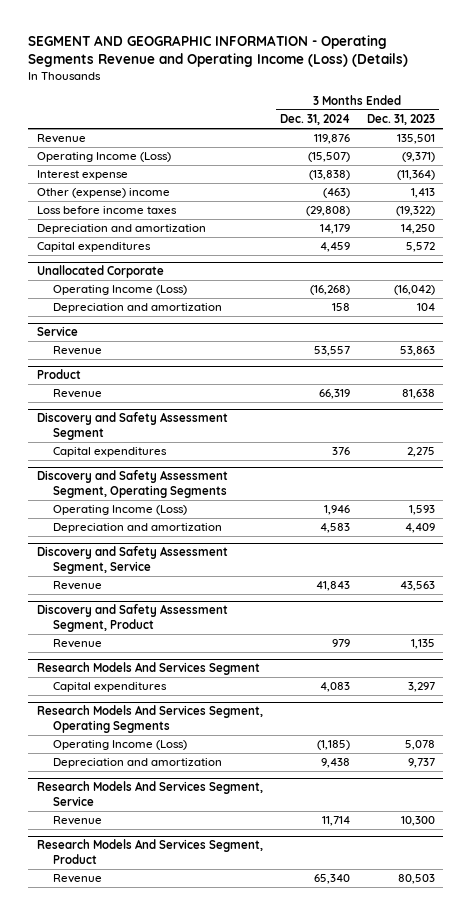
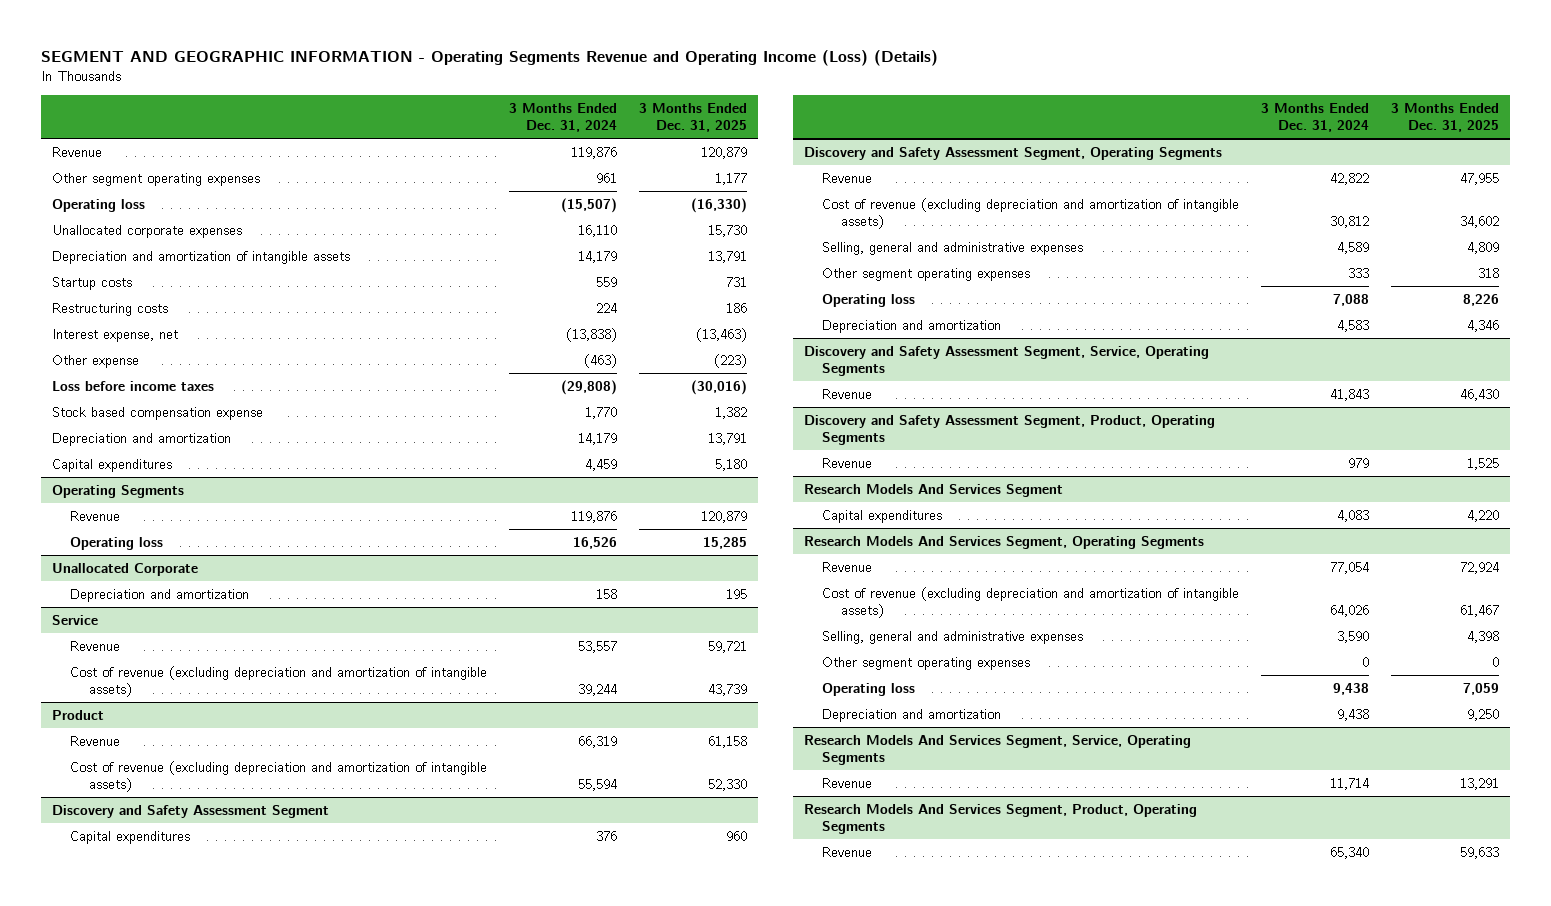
[366,113,435,125] Dec. 31, 2023 -> none
none -> [639,102,748,132] 3 Months Ended Dec. 31, 2025
none -> [51,172,260,186] Other segment operating expenses
[36,152,171,163] Operating Income (Loss) -> [51,198,145,212] Operating loss
none -> [51,224,242,238] Unallocated corporate expenses
none -> [51,250,350,264] Depreciation and amortization of intangible assets
none -> [51,276,132,290] Startup costs
none -> [51,302,168,316] Restructuring costs
[36,170,128,181] Interest expense -> [51,328,178,342] Interest expense, net
[36,188,170,199] Other (expense) income -> [51,354,139,368] Other expense
none -> [51,406,263,420] Stock based compensation expense
none -> [51,484,184,498] Operating Segments
none -> [70,510,121,521] Revenue
none -> [70,536,164,550] Operating loss
[53,285,188,296] Operating Income (Loss) -> none
none -> [70,665,488,697] Cost of revenue (excluding depreciation and amortization of intangible assets)
none -> [70,760,488,792] Cost of revenue (excluding depreciation and amortization of intangible assets)
none -> [822,172,873,183] Revenue
none -> [822,197,1240,229] Cost of revenue (excluding depreciation and amortization of intangible assets)
none -> [822,241,1084,255] Selling, general and administrative expenses
none -> [822,267,1031,281] Other segment operating expenses
[53,505,188,516] Operating Income (Loss) -> [822,293,916,307] Operating loss
[323,505,350,516] 1,946 -> [1333,293,1370,306] 7,088
[36,546,228,574] Discovery and Safety Assessment Segment, Service -> [803,345,1209,376] Discovery and Safety Assessment Segment, Service, Operating Segments
[36,604,228,632] Discovery and Safety Assessment Segment, Product -> [803,414,1215,445] Discovery and Safety Assessment Segment, Product, Operating Segments
none -> [822,561,873,572] Revenue
none -> [822,586,1240,618] Cost of revenue (excluding depreciation and amortization of intangible assets)
none -> [822,630,1084,644] Selling, general and administrative expenses
none -> [822,656,1031,670] Other segment operating expenses
[53,740,188,751] Operating Income (Loss) -> [822,682,916,696] Operating loss
[316,740,350,751] (1,185) -> [1333,682,1370,695] 9,438
[36,781,263,806] Research Models And Services Segment, Service -> [803,734,1191,765] Research Models And Services Segment, Service, Operating Segments
[36,839,263,864] Research Models And Services Segment, Product -> [803,803,1197,834] Research Models And Services Segment, Product, Operating Segments

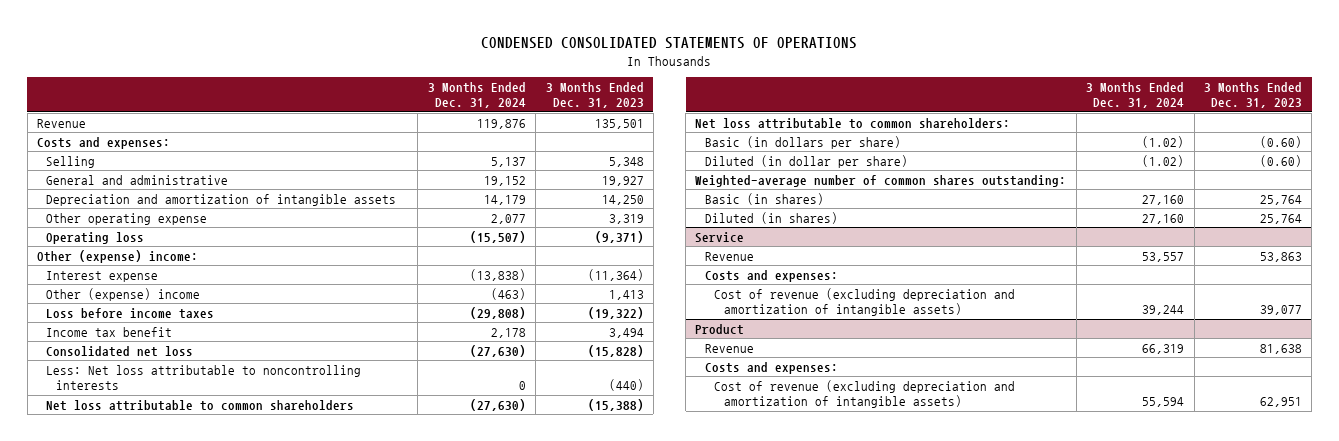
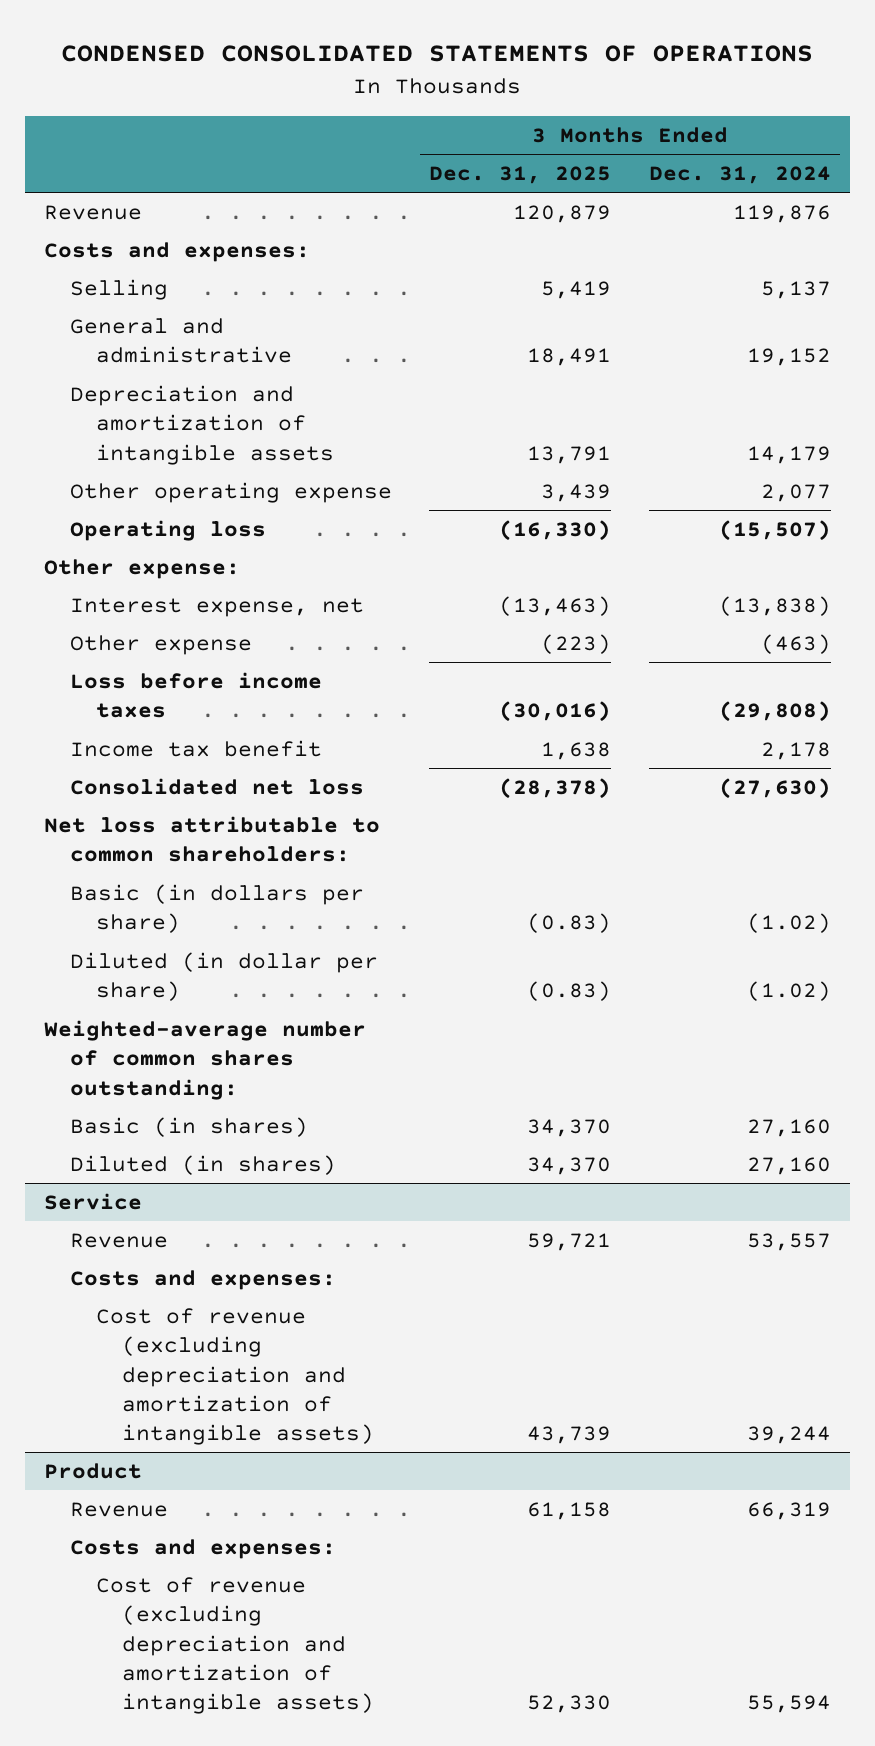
[545,82,644,109] 3 Months Ended Dec. 31, 2023 -> none
none -> [429,166,612,185] Dec. 31, 2025
[37,249,199,263] Other (expense) income: -> [44,558,241,579] Other expense:
[46,270,159,282] Interest expense -> [70,597,365,617] Interest expense, net
[46,287,201,301] Other (expense) income -> [70,634,253,655] Other expense
[46,364,362,391] Less: Net loss attributable to noncontrolling interests -> none
[46,399,355,411] Net loss attributable to common shareholders -> none

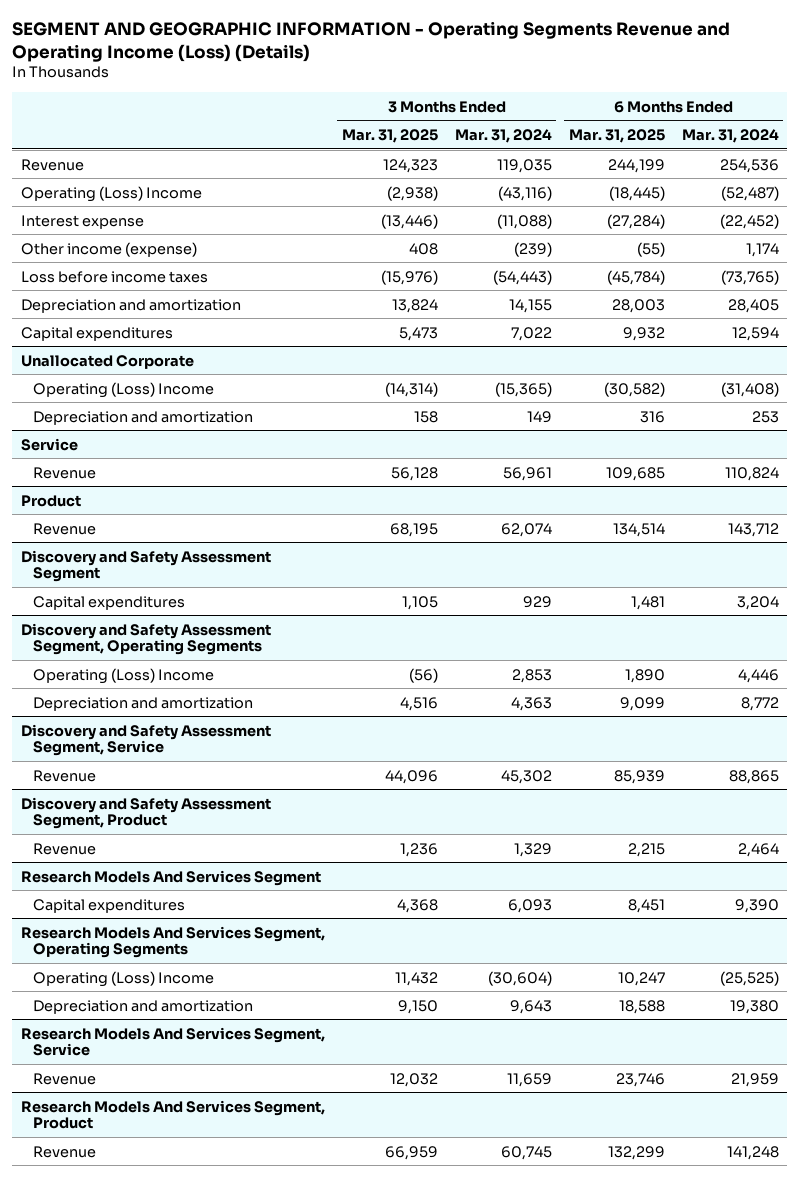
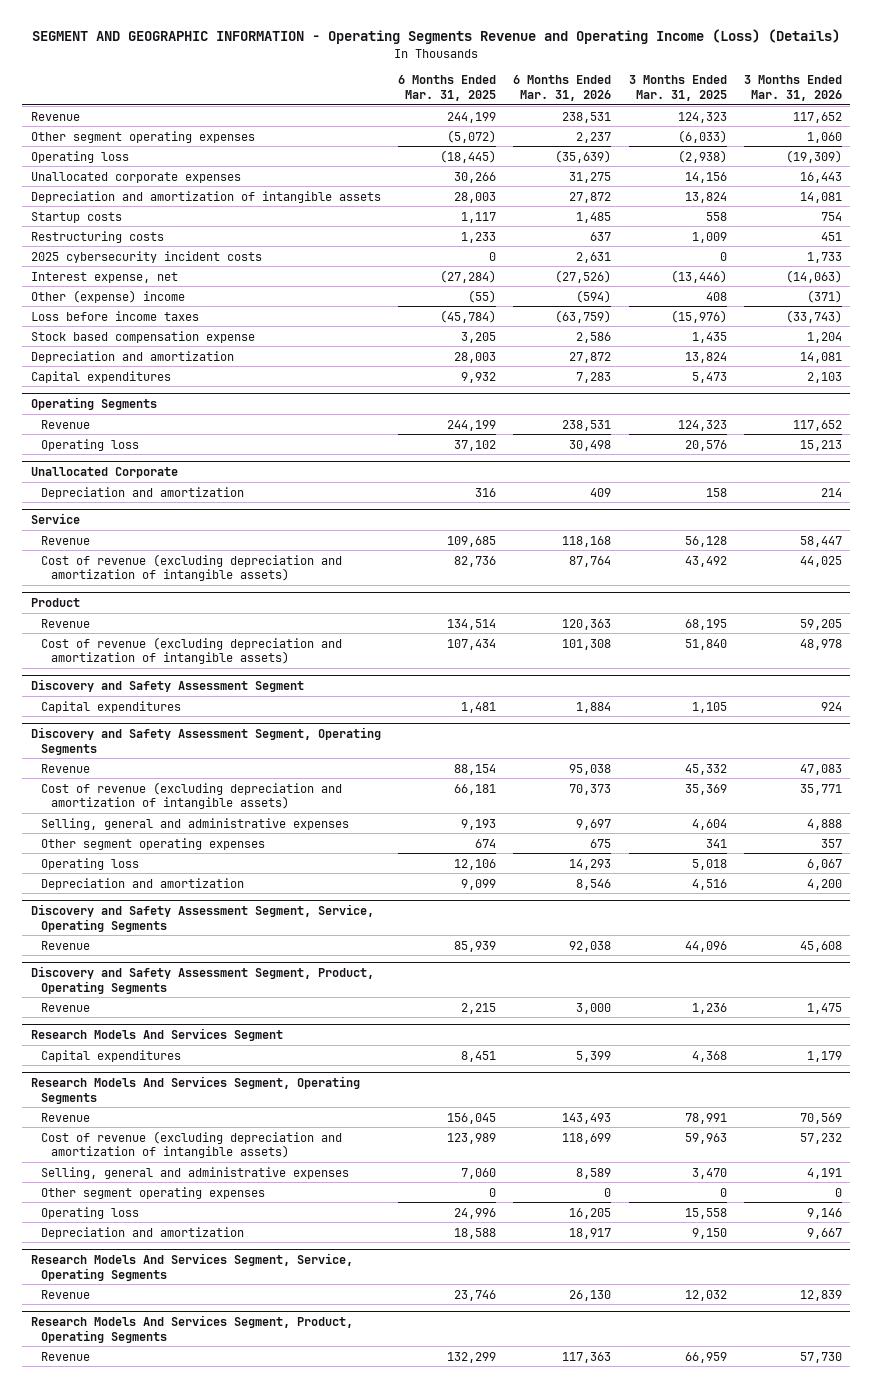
[454,128,552,143] Mar. 31, 2024 -> none
[681,128,779,143] Mar. 31, 2024 -> none
none -> [513,75,612,102] 6 Months Ended Mar. 31, 2026
none -> [743,75,842,102] 3 Months Ended Mar. 31, 2026
none -> [31,130,256,143] Other segment operating expenses
[20,185,202,202] Operating (Loss) Income -> [31,150,130,163] Operating loss
none -> [31,171,242,183] Unallocated corporate expenses
none -> [31,190,382,203] Depreciation and amortization of intangible assets
none -> [31,211,123,223] Startup costs
none -> [31,230,165,243] Restructuring costs
none -> [31,250,263,263] 2025 cybersecurity incident costs
[20,214,144,229] Interest expense -> [31,271,179,283] Interest expense, net
[20,241,197,257] Other income (expense) -> [31,289,186,303] Other (expense) income
none -> [31,330,256,343] Stock based compensation expense
none -> [31,396,158,410] Operating Segments
none -> [40,419,90,429] Revenue
none -> [40,438,139,451] Operating loss
[33,381,215,398] Operating (Loss) Income -> none
none -> [40,553,342,582] Cost of revenue (excluding depreciation and amortization of intangible assets)
none -> [40,636,342,665] Cost of revenue (excluding depreciation and amortization of intangible assets)
none -> [40,763,90,773] Revenue
none -> [40,781,342,810] Cost of revenue (excluding depreciation and amortization of intangible assets)
none -> [40,817,349,830] Selling, general and administrative expenses
none -> [40,837,265,850] Other segment operating expenses
[33,667,215,684] Operating (Loss) Income -> [40,857,139,870] Operating loss
[408,667,438,683] (56) -> [691,858,727,870] 5,018
[624,668,665,683] 1,890 -> [454,858,497,870] 12,106
[20,723,271,757] Discovery and Safety Assessment Segment, Service -> [31,903,375,932] Discovery and Safety Assessment Segment, Service, Operating Segments
[20,796,271,830] Discovery and Safety Assessment Segment, Product -> [31,965,375,994] Discovery and Safety Assessment Segment, Product, Operating Segments
none -> [40,1112,90,1122] Revenue
none -> [40,1130,342,1159] Cost of revenue (excluding depreciation and amortization of intangible assets)
none -> [40,1166,349,1179] Selling, general and administrative expenses
none -> [40,1186,265,1199] Other segment operating expenses
[33,970,215,987] Operating (Loss) Income -> [40,1206,139,1219] Operating loss
[394,971,438,986] 11,432 -> [684,1207,727,1219] 15,558
[617,971,665,986] 10,247 -> [454,1207,497,1219] 24,996
[20,1026,325,1057] Research Models And Services Segment, Service -> [31,1252,354,1281] Research Models And Services Segment, Service, Operating Segments
[20,1099,325,1130] Research Models And Services Segment, Product -> [31,1314,354,1343] Research Models And Services Segment, Product, Operating Segments

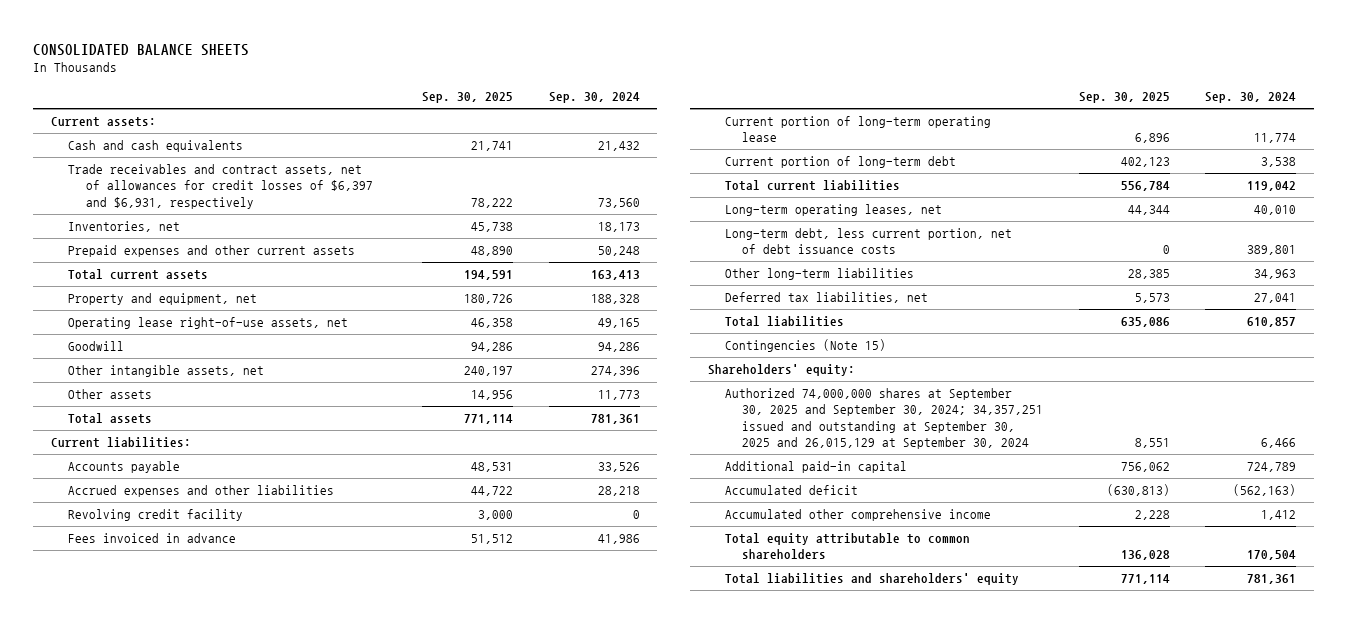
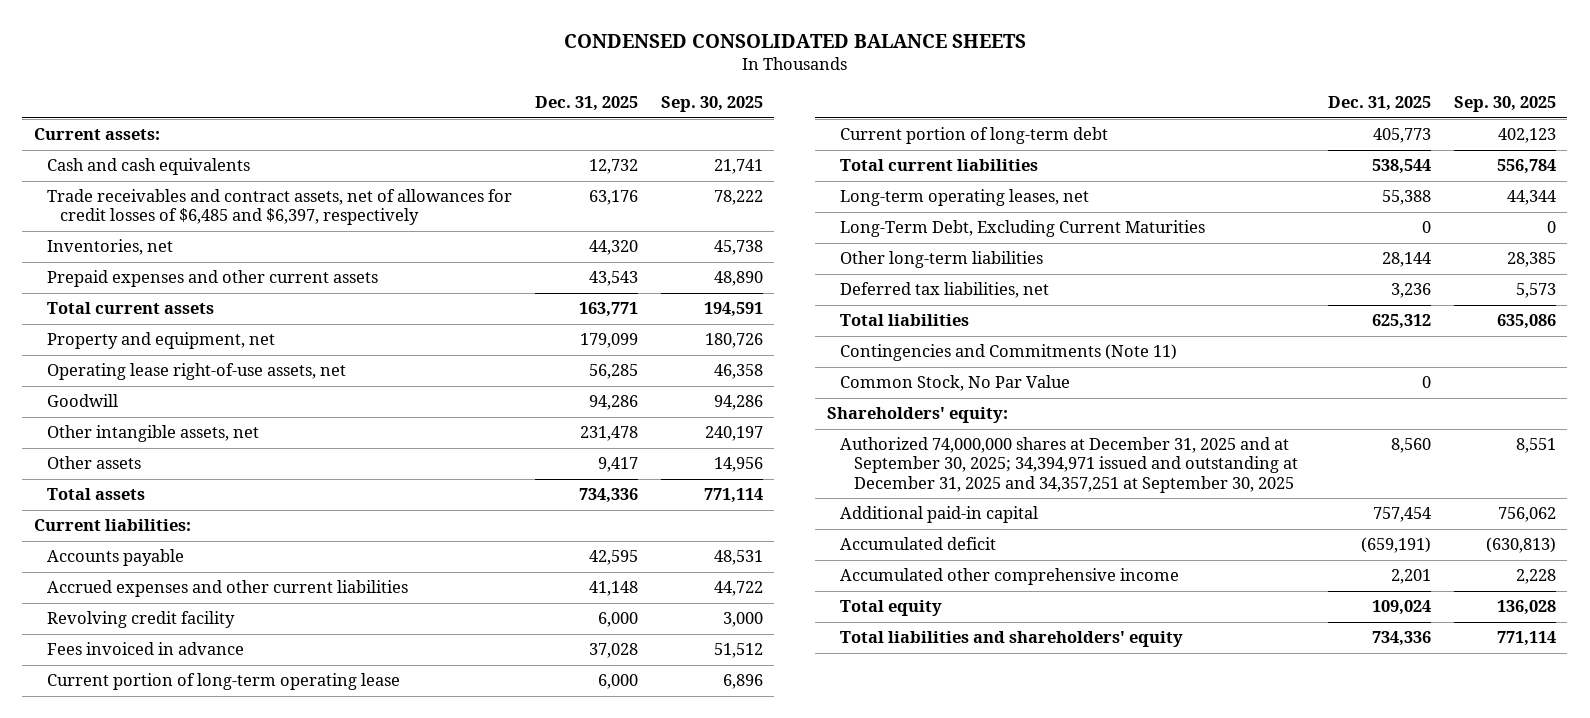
[33,43,250,56] CONSOLIDATED BALANCE SHEETS -> [563,34,1026,49] CONDENSED CONSOLIDATED BALANCE SHEETS
[548,92,640,104] Sep. 30, 2024 -> none
none -> [534,96,638,112] Dec. 31, 2025
[68,164,373,209] Trade receivables and contract assets, net of allowances for credit losses of $6,397 and $6,931, respectively -> [47,189,513,226] Trade receivables and contract assets, net of allowances for credit losses of $6,485 and $6,397, respectively
[68,485,335,498] Accrued expenses and other liabilities -> [47,580,409,598] Accrued expenses and other current liabilities
[724,228,1012,255] Long-term debt, less current portion, net of debt issuance costs -> [840,220,1206,238] Long-Term Debt, Excluding Current Maturities
[724,339,886,353] Contingencies (Note 15) -> [840,344,1178,362] Contingencies and Commitments (Note 11)
none -> [840,375,1071,392] Common Stock, No Par Value
[724,388,1044,450] Authorized 74,000,000 shares at September 30, 2025 and September 30, 2024; 34,357,251 issued and outstanding at September 30, 2025 and 26,015,129 at September 30, 2024 -> [840,437,1298,493] Authorized 74,000,000 shares at December 31, 2025 and at September 30, 2025; 34,394,971 issued and outstanding at December 31, 2025 and 34,357,251 at September 30, 2025
[724,533,970,560] Total equity attributable to common shareholders -> [840,600,943,617] Total equity

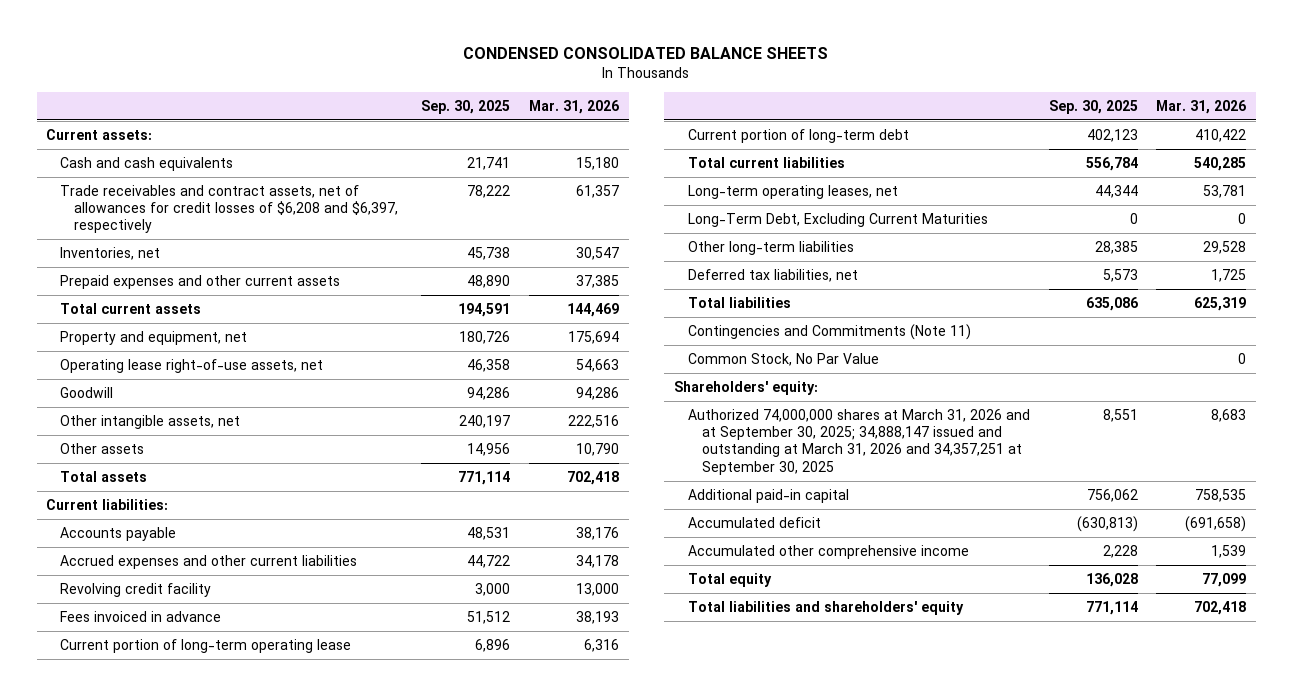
[534,96,638,112] Dec. 31, 2025 -> none
none -> [529,99,620,114] Mar. 31, 2026
[47,189,513,226] Trade receivables and contract assets, net of allowances for credit losses of $6,485 and $6,397, respectively -> [60,185,399,234] Trade receivables and contract assets, net of allowances for credit losses of $6,208 and $6,397, respectively
[840,437,1298,493] Authorized 74,000,000 shares at December 31, 2025 and at September 30, 2025; 34,394,971 issued and outstanding at December 31, 2025 and 34,357,251 at September 30, 2025 -> [687,409,1030,475] Authorized 74,000,000 shares at March 31, 2026 and at September 30, 2025; 34,888,147 issued and outstanding at March 31, 2026 and 34,357,251 at September 30, 2025

